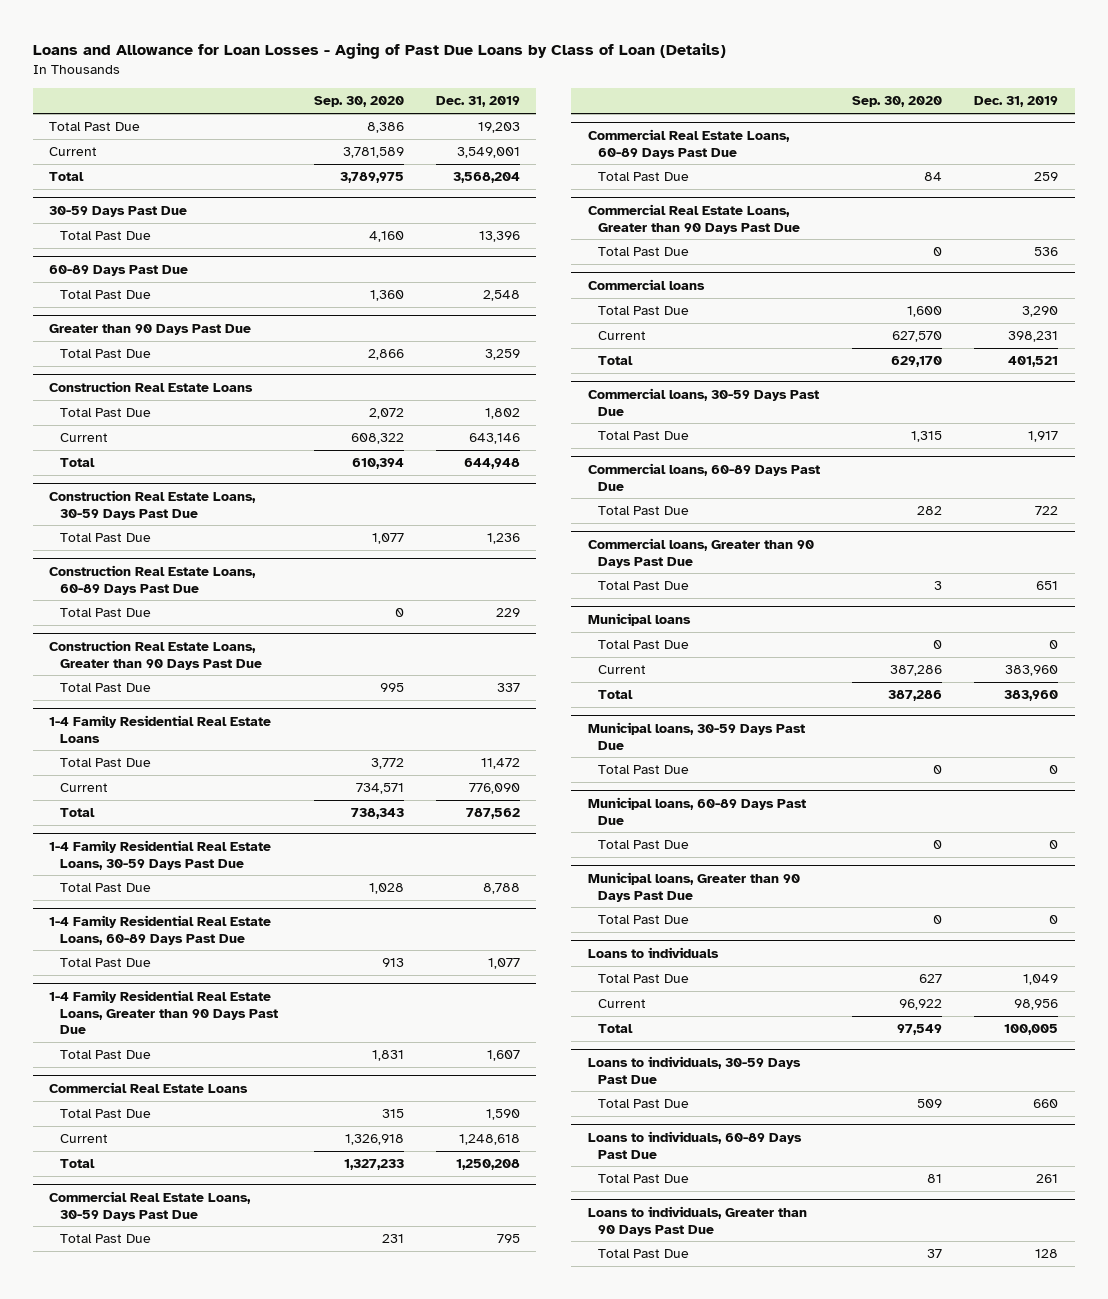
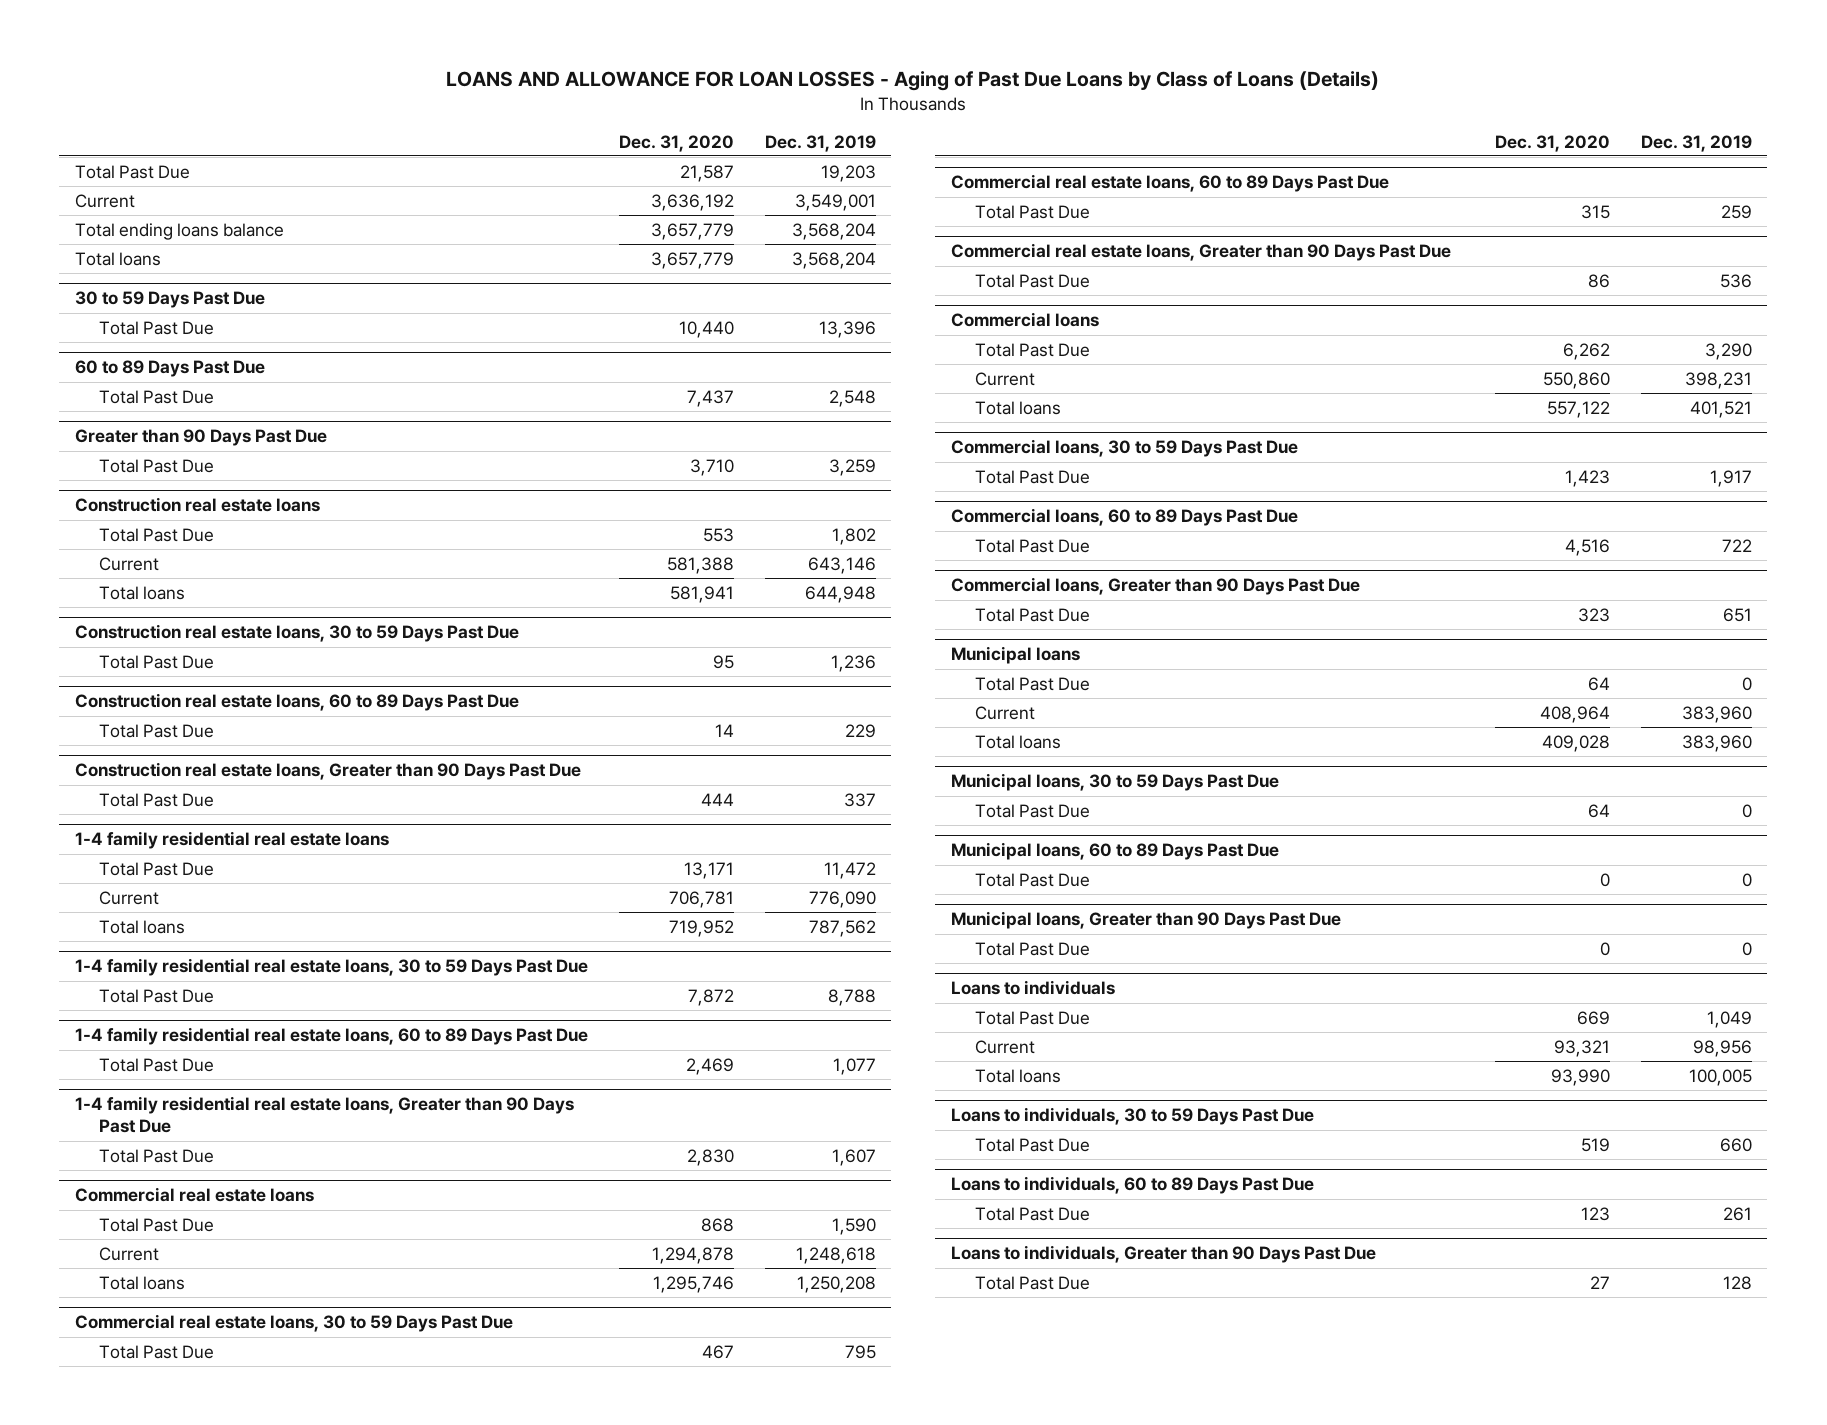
[33,42,727,59] Loans and Allowance for Loan Losses - Aging of Past Due Loans by Class of Loan (Details) -> [446,71,1380,92] LOANS AND ALLOWANCE FOR LOAN LOSSES - Aging of Past Due Loans by Class of Loans (Details)
[313,96,404,108] Sep. 30, 2020 -> none
none -> [618,134,734,152] Dec. 31, 2020
none -> [74,222,284,240] Total ending loans balance
[49,172,85,182] Total -> [74,251,161,266] Total loans
[49,205,188,217] 30-59 Days Past Due -> [74,291,265,309] 30 to 59 Days Past Due
[49,264,189,276] 60-89 Days Past Due -> [74,360,265,378] 60 to 89 Days Past Due
[49,380,254,392] Construction Real Estate Loans -> [74,497,320,513] Construction real estate loans
[60,458,96,468] Total -> [99,585,186,600] Total loans
[49,489,257,520] Construction Real Estate Loans, 30-59 Days Past Due -> [74,624,519,643] Construction real estate loans, 30 to 59 Days Past Due
[49,564,257,595] Construction Real Estate Loans, 60-89 Days Past Due -> [74,693,519,712] Construction real estate loans, 60 to 89 Days Past Due
[49,639,263,670] Construction Real Estate Loans, Greater than 90 Days Past Due -> [74,762,581,781] Construction real estate loans, Greater than 90 Days Past Due
[49,714,272,743] 1-4 Family Residential Real Estate Loans -> [74,831,389,850] 1-4 family residential real estate loans
[60,808,96,818] Total -> [99,919,186,934] Total loans
[49,839,272,870] 1-4 Family Residential Real Estate Loans, 30-59 Days Past Due -> [74,958,588,977] 1-4 family residential real estate loans, 30 to 59 Days Past Due
[49,914,272,945] 1-4 Family Residential Real Estate Loans, 60-89 Days Past Due -> [74,1027,588,1046] 1-4 family residential real estate loans, 60 to 89 Days Past Due
[49,989,279,1035] 1-4 Family Residential Real Estate Loans, Greater than 90 Days Past Due -> [74,1096,574,1134] 1-4 family residential real estate loans, Greater than 90 Days Past Due
[49,1081,249,1093] Commercial Real Estate Loans -> [74,1187,314,1203] Commercial real estate loans
[60,1159,96,1169] Total -> [99,1275,186,1290] Total loans
[49,1190,252,1221] Commercial Real Estate Loans, 30-59 Days Past Due -> [74,1314,513,1333] Commercial real estate loans, 30 to 59 Days Past Due
[587,128,790,159] Commercial Real Estate Loans, 60-89 Days Past Due -> [950,174,1389,193] Commercial real estate loans, 60 to 89 Days Past Due
[587,203,801,234] Commercial Real Estate Loans, Greater than 90 Days Past Due -> [950,243,1451,262] Commercial real estate loans, Greater than 90 Days Past Due
[598,356,634,366] Total -> [975,400,1062,415] Total loans
[587,387,819,416] Commercial loans, 30-59 Days Past Due -> [950,439,1298,458] Commercial loans, 30 to 59 Days Past Due
[587,462,820,491] Commercial loans, 60-89 Days Past Due -> [950,508,1298,527] Commercial loans, 60 to 89 Days Past Due
[598,690,634,700] Total -> [975,734,1062,749] Total loans
[587,721,805,750] Municipal loans, 30-59 Days Past Due -> [950,773,1279,792] Municipal loans, 30 to 59 Days Past Due
[587,796,806,825] Municipal loans, 60-89 Days Past Due -> [950,842,1279,861] Municipal loans, 60 to 89 Days Past Due
[598,1024,634,1034] Total -> [975,1068,1062,1083] Total loans
[587,1055,801,1084] Loans to individuals, 30-59 Days Past Due -> [950,1107,1314,1126] Loans to individuals, 30 to 59 Days Past Due
[587,1130,802,1159] Loans to individuals, 60-89 Days Past Due -> [950,1176,1314,1195] Loans to individuals, 60 to 89 Days Past Due

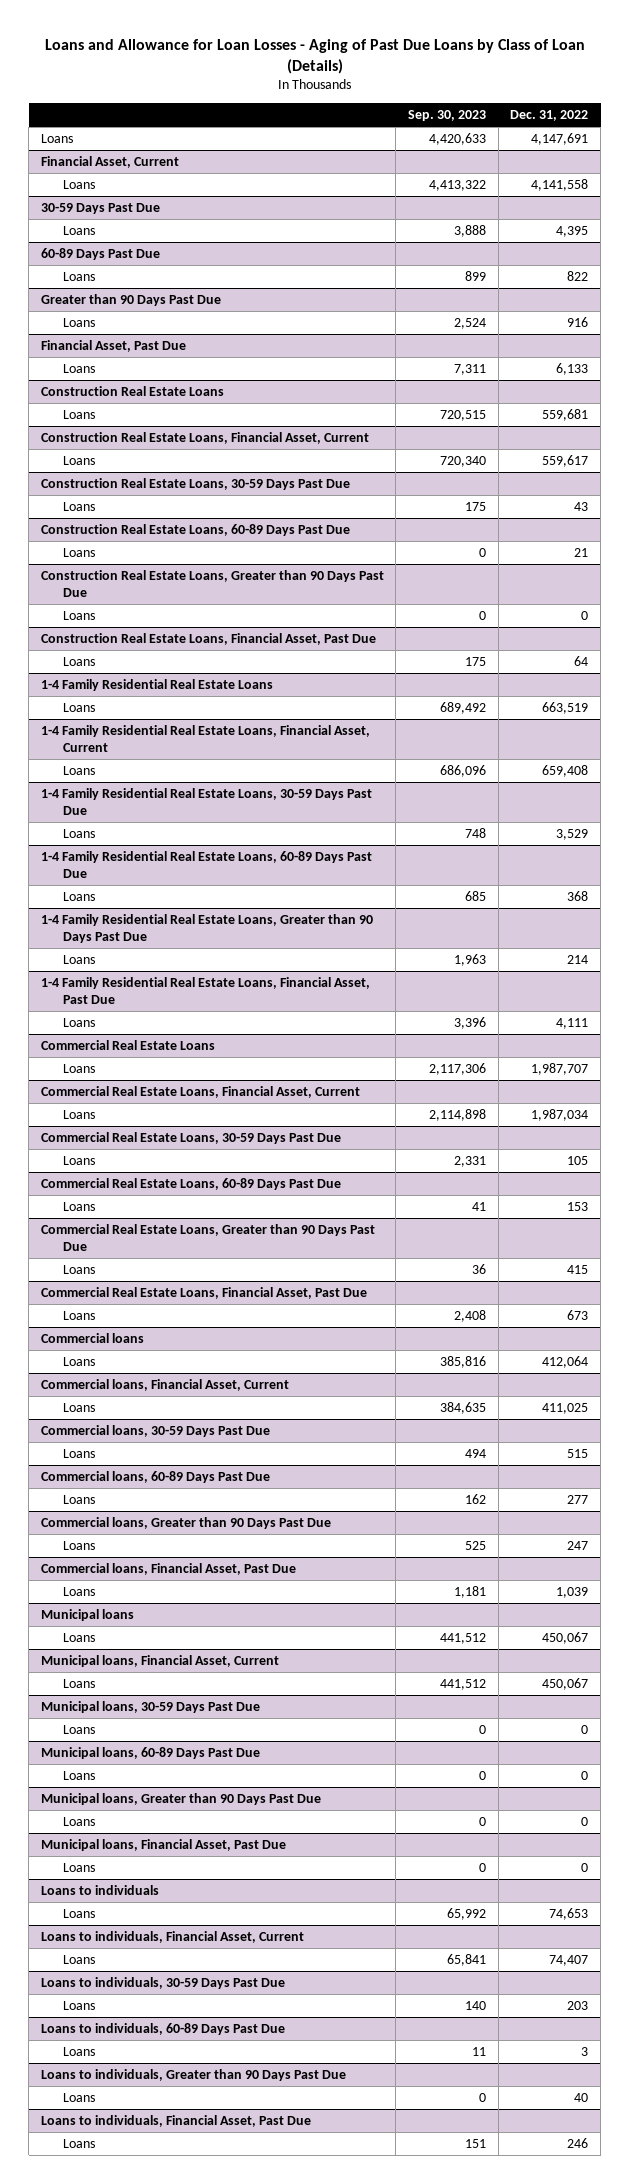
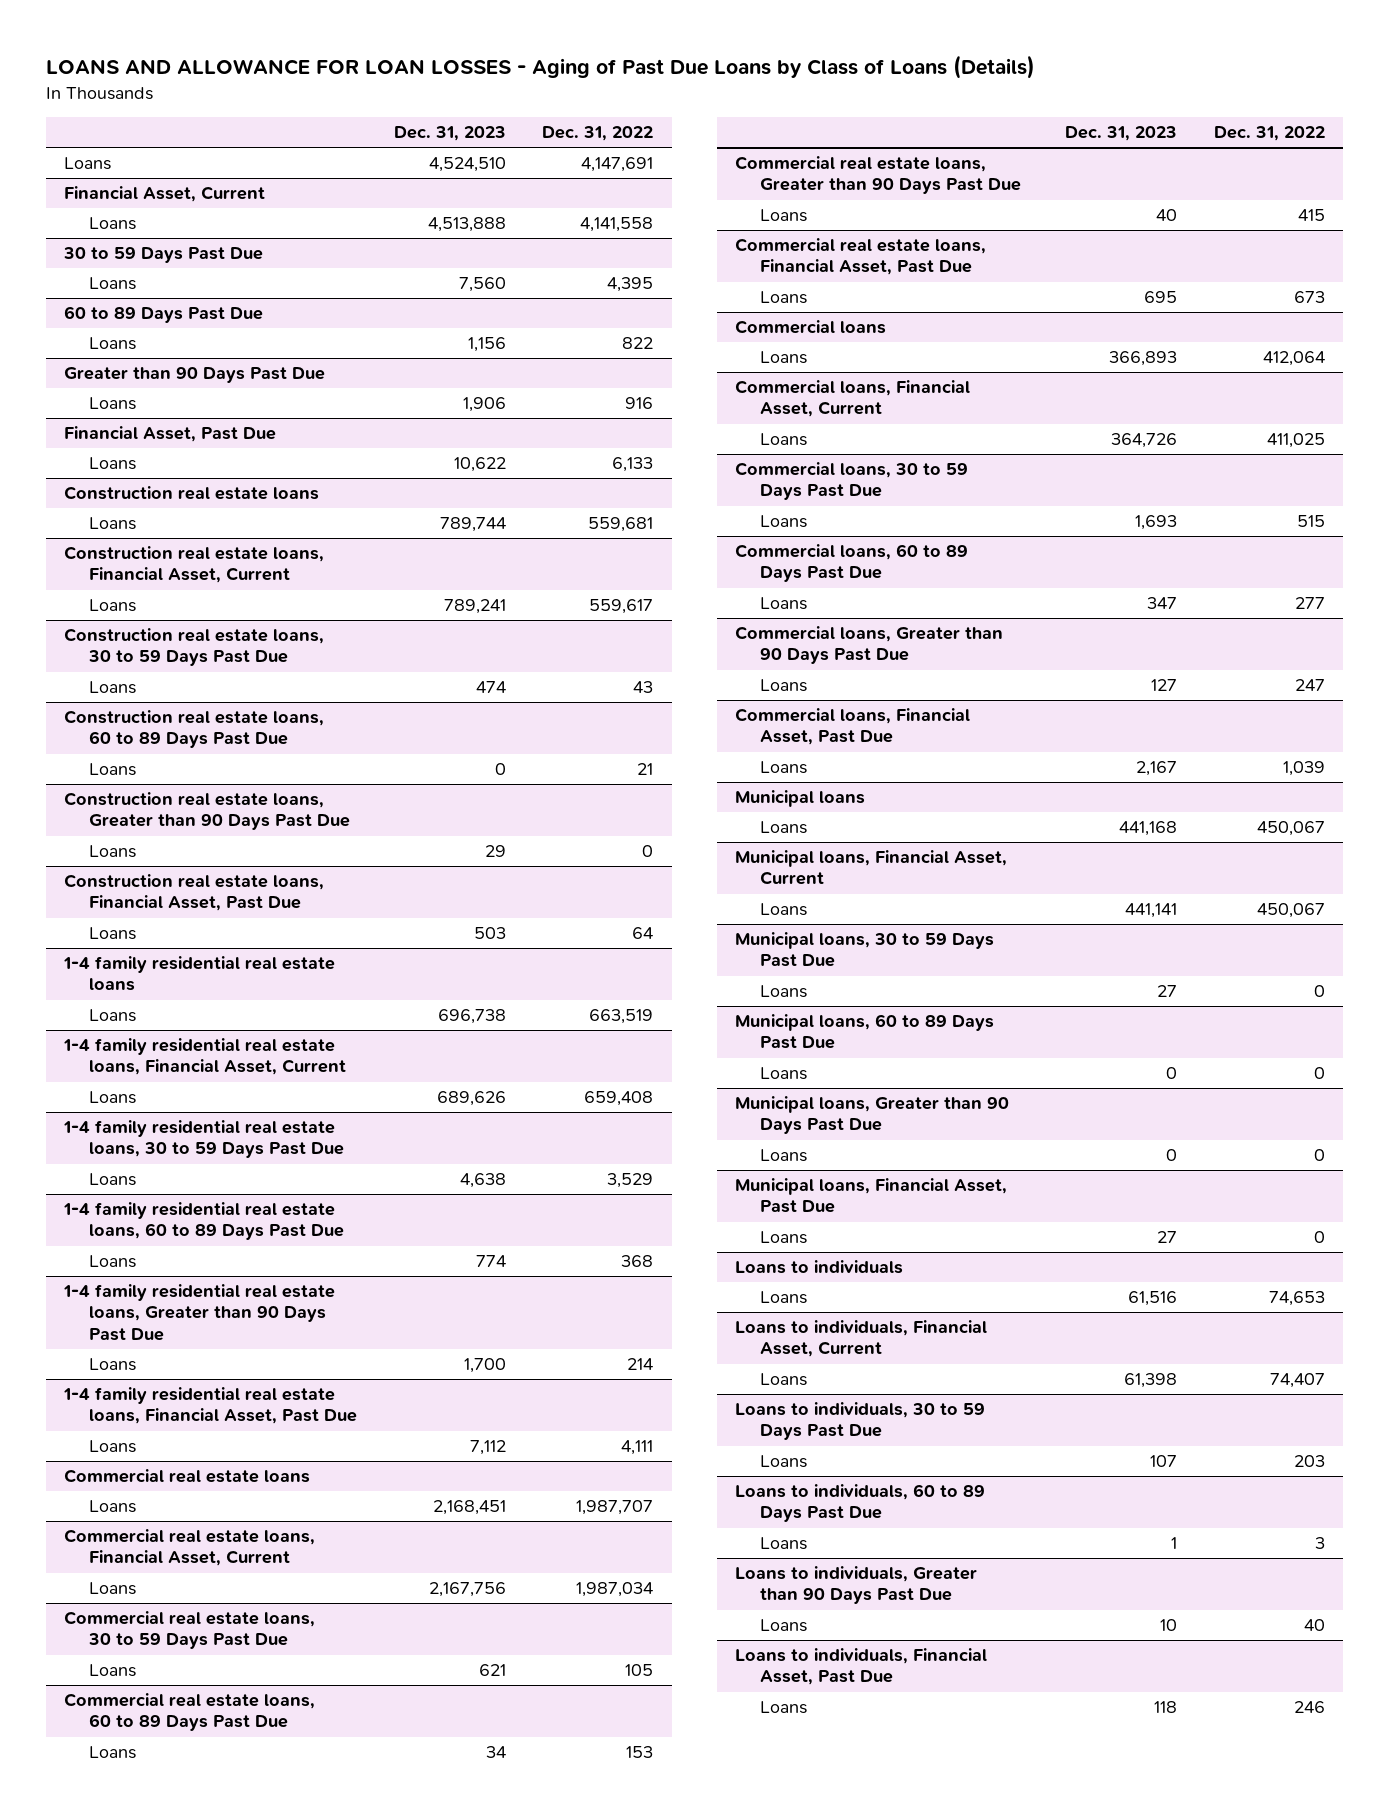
[44,38,585,75] Loans and Allowance for Loan Losses - Aging of Past Due Loans by Class of Loan (Details) -> [46,55,1036,80] LOANS AND ALLOWANCE FOR LOAN LOSSES - Aging of Past Due Loans by Class of Loans (Details)
[408,110,487,122] Sep. 30, 2023 -> none
none -> [393,126,506,142] Dec. 31, 2023
[40,202,160,214] 30-59 Days Past Due -> [63,247,264,264] 30 to 59 Days Past Due
[40,247,160,260] 60-89 Days Past Due -> [64,306,264,324] 60 to 89 Days Past Due
[40,385,224,396] Construction Real Estate Loans -> [64,486,320,501] Construction real estate loans
[40,431,369,444] Construction Real Estate Loans, Financial Asset, Current -> [64,546,325,584] Construction real estate loans, Financial Asset, Current
[40,477,350,490] Construction Real Estate Loans, 30-59 Days Past Due -> [64,628,325,667] Construction real estate loans, 30 to 59 Days Past Due
[40,523,350,536] Construction Real Estate Loans, 60-89 Days Past Due -> [64,710,325,749] Construction real estate loans, 60 to 89 Days Past Due
[40,569,384,598] Construction Real Estate Loans, Greater than 90 Days Past Due -> [64,792,351,831] Construction real estate loans, Greater than 90 Days Past Due
[40,632,376,645] Construction Real Estate Loans, Financial Asset, Past Due -> [64,874,325,912] Construction real estate loans, Financial Asset, Past Due
[40,678,273,691] 1-4 Family Residential Real Estate Loans -> [63,956,336,992] 1-4 family residential real estate loans
[40,724,370,753] 1-4 Family Residential Real Estate Loans, Financial Asset, Current -> [63,1038,347,1076] 1-4 family residential real estate loans, Financial Asset, Current
[40,787,372,816] 1-4 Family Residential Real Estate Loans, 30-59 Days Past Due -> [63,1120,345,1159] 1-4 family residential real estate loans, 30 to 59 Days Past Due
[40,850,372,879] 1-4 Family Residential Real Estate Loans, 60-89 Days Past Due -> [63,1202,345,1241] 1-4 family residential real estate loans, 60 to 89 Days Past Due
[40,913,373,944] 1-4 Family Residential Real Estate Loans, Greater than 90 Days Past Due -> [63,1284,336,1341] 1-4 family residential real estate loans, Greater than 90 Days Past Due
[40,976,370,1005] 1-4 Family Residential Real Estate Loans, Financial Asset, Past Due -> [63,1387,358,1425] 1-4 family residential real estate loans, Financial Asset, Past Due
[40,1039,215,1050] Commercial Real Estate Loans -> [64,1469,311,1484] Commercial real estate loans
[40,1085,360,1098] Commercial Real Estate Loans, Financial Asset, Current -> [64,1529,316,1567] Commercial real estate loans, Financial Asset, Current
[40,1131,341,1144] Commercial Real Estate Loans, 30-59 Days Past Due -> [64,1611,316,1650] Commercial real estate loans, 30 to 59 Days Past Due
[40,1177,341,1190] Commercial Real Estate Loans, 60-89 Days Past Due -> [64,1693,316,1732] Commercial real estate loans, 60 to 89 Days Past Due
[40,1223,375,1252] Commercial Real Estate Loans, Greater than 90 Days Past Due -> [735,156,1022,195] Commercial real estate loans, Greater than 90 Days Past Due
[40,1286,367,1299] Commercial Real Estate Loans, Financial Asset, Past Due -> [735,238,987,276] Commercial real estate loans, Financial Asset, Past Due
[40,1424,270,1437] Commercial loans, 30-59 Days Past Due -> [735,462,969,501] Commercial loans, 30 to 59 Days Past Due
[40,1470,270,1483] Commercial loans, 60-89 Days Past Due -> [735,544,969,583] Commercial loans, 60 to 89 Days Past Due
[40,1700,260,1713] Municipal loans, 30-59 Days Past Due -> [735,932,995,968] Municipal loans, 30 to 59 Days Past Due
[40,1746,260,1759] Municipal loans, 60-89 Days Past Due -> [735,1014,995,1050] Municipal loans, 60 to 89 Days Past Due
[40,1976,285,1989] Loans to individuals, 30-59 Days Past Due -> [735,1402,986,1441] Loans to individuals, 30 to 59 Days Past Due
[40,2022,285,2035] Loans to individuals, 60-89 Days Past Due -> [735,1484,986,1523] Loans to individuals, 60 to 89 Days Past Due

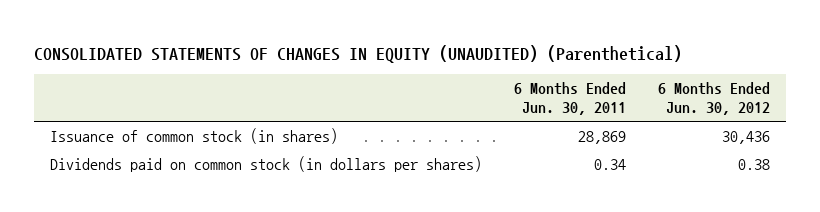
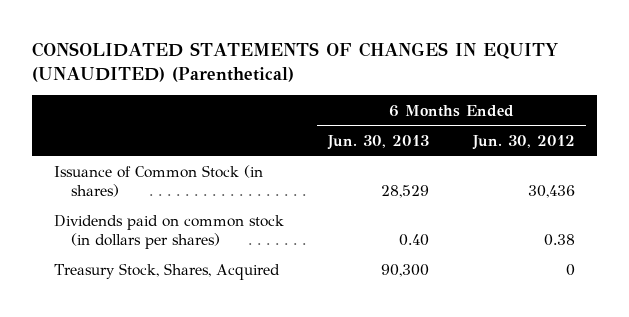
[514,82,627,116] 6 Months Ended Jun. 30, 2011 -> none
none -> [327,135,430,151] Jun. 30, 2013
[50,127,339,144] Issuance of common stock (in shares) -> [53,165,263,198] Issuance of Common Stock (in shares)
none -> [53,263,280,281] Treasury Stock, Shares, Acquired

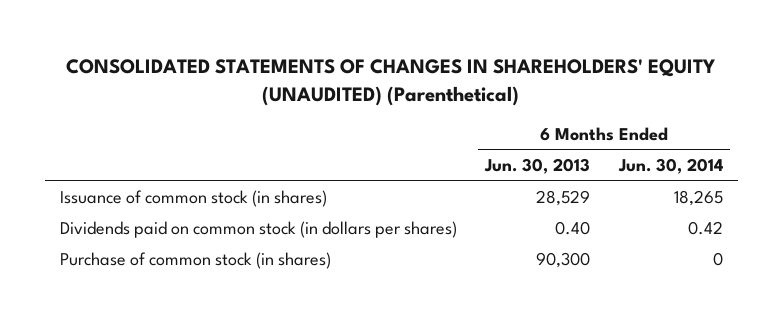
[31,41,558,82] CONSOLIDATED STATEMENTS OF CHANGES IN EQUITY (UNAUDITED) (Parenthetical) -> [66,59,716,107] CONSOLIDATED STATEMENTS OF CHANGES IN SHAREHOLDERS' EQUITY (UNAUDITED) (Parenthetical)
[472,135,576,151] Jun. 30, 2012 -> none
none -> [618,158,724,175] Jun. 30, 2014
[53,165,263,198] Issuance of Common Stock (in shares) -> [59,190,327,208] Issuance of common stock (in shares)
[53,263,280,281] Treasury Stock, Shares, Acquired -> [59,252,331,270] Purchase of common stock (in shares)

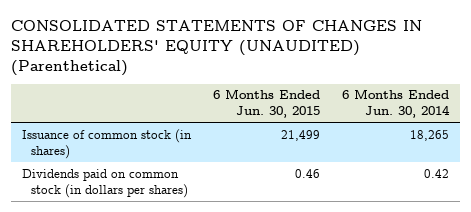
[484,158,591,175] Jun. 30, 2013 -> none
none -> [213,89,321,119] 6 Months Ended Jun. 30, 2015
[59,252,331,270] Purchase of common stock (in shares) -> none

